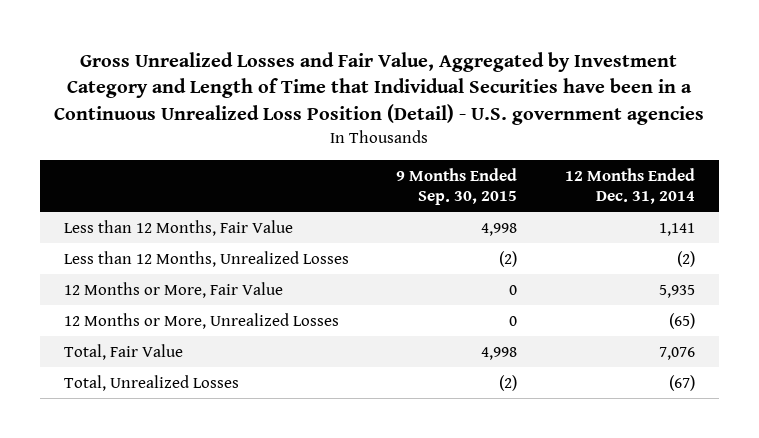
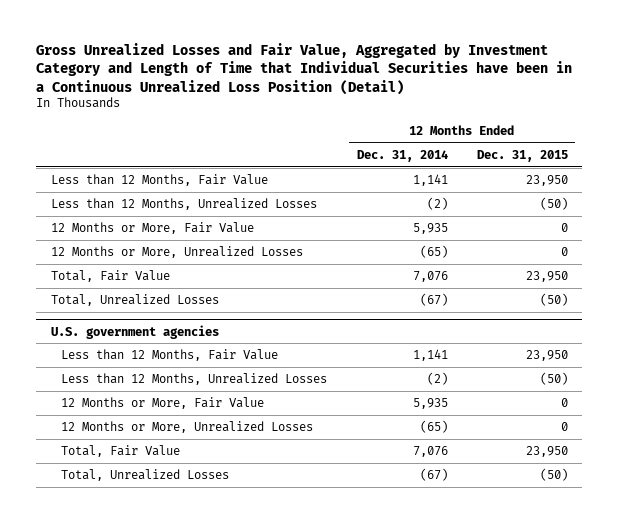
[54,51,705,125] Gross Unrealized Losses and Fair Value, Aggregated by Investment Category and Length of Time that Individual Securities have been in a Continuous Unrealized Loss Position (Detail) - U.S. government agencies -> [36,42,573,95] Gross Unrealized Losses and Fair Value, Aggregated by Investment Category and Length of Time that Individual Securities have been in a Continuous Unrealized Loss Position (Detail)
[396,167,518,205] 9 Months Ended Sep. 30, 2015 -> none
none -> [476,149,568,162] Dec. 31, 2015
none -> [50,324,219,339] U.S. government agencies
none -> [61,348,279,361] Less than 12 Months, Fair Value
none -> [61,372,328,385] Less than 12 Months, Unrealized Losses
none -> [61,396,265,409] 12 Months or More, Fair Value
none -> [61,420,314,433] 12 Months or More, Unrealized Losses
none -> [61,444,181,457] Total, Fair Value
none -> [61,468,230,481] Total, Unrealized Losses

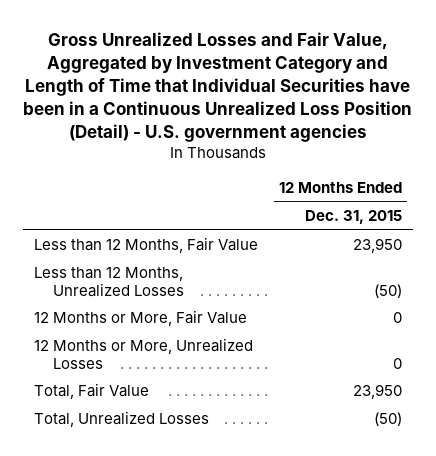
[36,42,573,95] Gross Unrealized Losses and Fair Value, Aggregated by Investment Category and Length of Time that Individual Securities have been in a Continuous Unrealized Loss Position (Detail) -> [22,32,412,143] Gross Unrealized Losses and Fair Value, Aggregated by Investment Category and Length of Time that Individual Securities have been in a Continuous Unrealized Loss Position (Detail) - U.S. government agencies
[356,149,448,162] Dec. 31, 2014 -> none
[50,324,219,339] U.S. government agencies -> none
[61,348,279,361] Less than 12 Months, Fair Value -> none
[61,372,328,385] Less than 12 Months, Unrealized Losses -> none
[61,396,265,409] 12 Months or More, Fair Value -> none
[61,420,314,433] 12 Months or More, Unrealized Losses -> none
[61,444,181,457] Total, Fair Value -> none
[61,468,230,481] Total, Unrealized Losses -> none

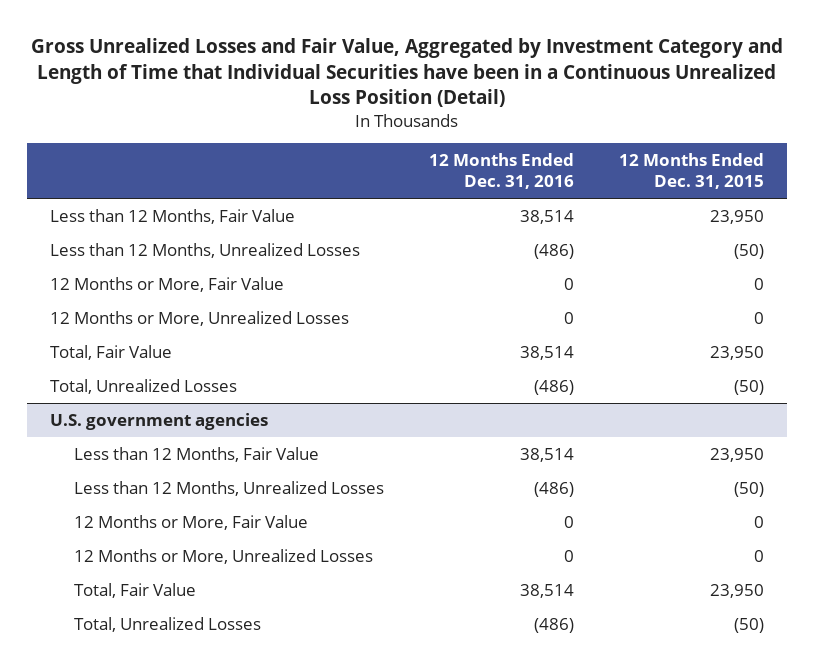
[22,32,412,143] Gross Unrealized Losses and Fair Value, Aggregated by Investment Category and Length of Time that Individual Securities have been in a Continuous Unrealized Loss Position (Detail) - U.S. government agencies -> [30,37,783,108] Gross Unrealized Losses and Fair Value, Aggregated by Investment Category and Length of Time that Individual Securities have been in a Continuous Unrealized Loss Position (Detail)
none -> [429,153,575,190] 12 Months Ended Dec. 31, 2016
none -> [49,412,268,430] U.S. government agencies
none -> [74,446,320,462] Less than 12 Months, Fair Value
none -> [74,480,385,496] Less than 12 Months, Unrealized Losses
none -> [74,514,309,530] 12 Months or More, Fair Value
none -> [74,548,374,564] 12 Months or More, Unrealized Losses
none -> [74,582,197,598] Total, Fair Value
none -> [74,616,262,632] Total, Unrealized Losses

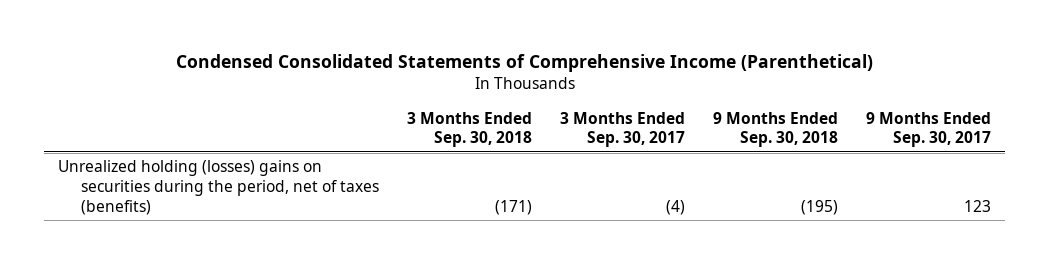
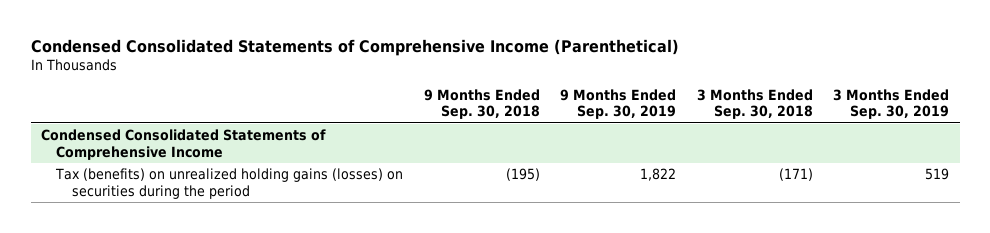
[559,111,685,148] 3 Months Ended Sep. 30, 2017 -> none
[865,111,991,148] 9 Months Ended Sep. 30, 2017 -> none
none -> [560,88,677,120] 9 Months Ended Sep. 30, 2019
none -> [833,88,950,120] 3 Months Ended Sep. 30, 2019
none -> [40,129,326,160] Condensed Consolidated Statements of Comprehensive Income
[58,160,379,216] Unrealized holding (losses) gains on securities during the period, net of taxes (benefits) -> [55,168,404,199] Tax (benefits) on unrealized holding gains (losses) on securities during the period

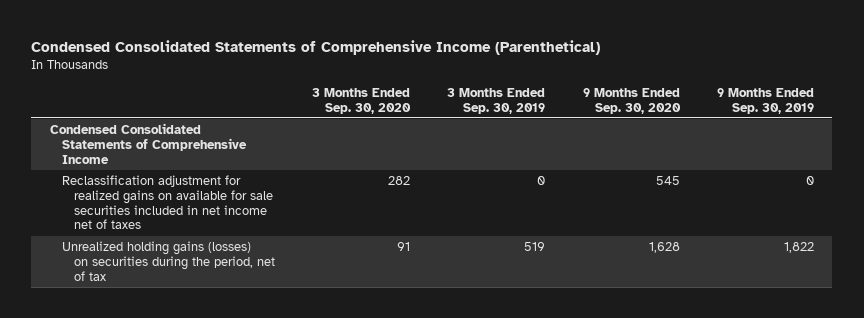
[423,88,540,120] 9 Months Ended Sep. 30, 2018 -> none
[696,88,813,120] 3 Months Ended Sep. 30, 2018 -> none
none -> [312,87,412,114] 3 Months Ended Sep. 30, 2020
none -> [582,87,681,114] 9 Months Ended Sep. 30, 2020
none -> [62,174,274,230] Reclassification adjustment for realized gains on available for sale securities included in net income net of taxes
[55,168,404,199] Tax (benefits) on unrealized holding gains (losses) on securities during the period -> [62,240,276,281] Unrealized holding gains (losses) on securities during the period, net of tax

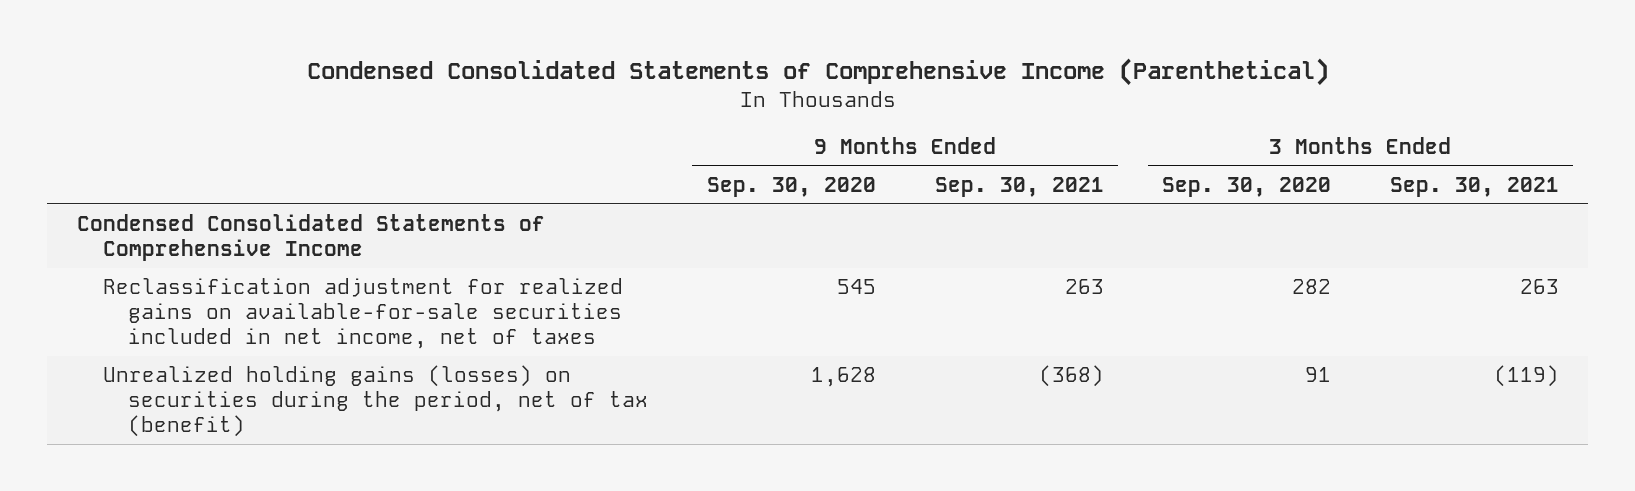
[447,87,546,114] 3 Months Ended Sep. 30, 2019 -> none
[716,87,814,114] 9 Months Ended Sep. 30, 2019 -> none
none -> [934,176,1104,197] Sep. 30, 2021
none -> [1389,176,1559,197] Sep. 30, 2021
[62,174,274,230] Reclassification adjustment for realized gains on available for sale securities included in net income net of taxes -> [102,278,623,349] Reclassification adjustment for realized gains on available-for-sale securities included in net income, net of taxes
[62,240,276,281] Unrealized holding gains (losses) on securities during the period, net of tax -> [102,365,649,437] Unrealized holding gains (losses) on securities during the period, net of tax (benefit)

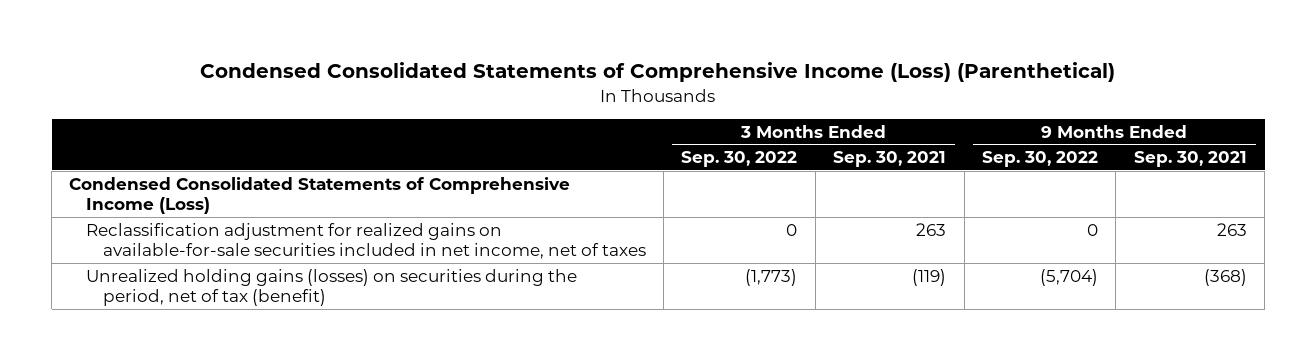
[306,58,1329,87] Condensed Consolidated Statements of Comprehensive Income (Parenthetical) -> [200,62,1116,83] Condensed Consolidated Statements of Comprehensive Income (Loss) (Parenthetical)
[707,176,877,197] Sep. 30, 2020 -> none
[1162,176,1332,197] Sep. 30, 2020 -> none
none -> [681,150,798,167] Sep. 30, 2022
none -> [981,150,1098,167] Sep. 30, 2022
[76,214,545,262] Condensed Consolidated Statements of Comprehensive Income -> [69,176,571,214] Condensed Consolidated Statements of Comprehensive Income (Loss)

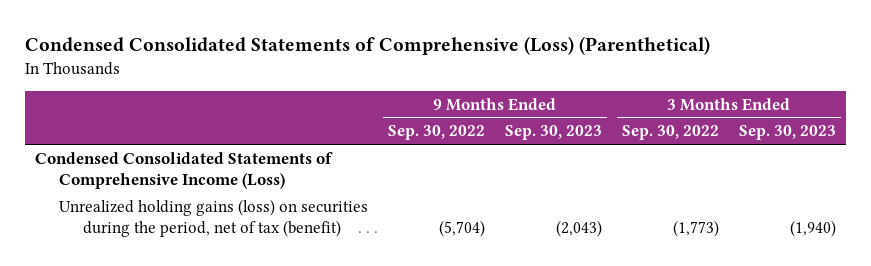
[200,62,1116,83] Condensed Consolidated Statements of Comprehensive Income (Loss) (Parenthetical) -> [25,36,711,56] Condensed Consolidated Statements of Comprehensive (Loss) (Parenthetical)
[833,150,947,167] Sep. 30, 2021 -> none
[1133,150,1247,167] Sep. 30, 2021 -> none
none -> [504,125,602,141] Sep. 30, 2023
none -> [738,125,836,141] Sep. 30, 2023
[85,222,646,259] Reclassification adjustment for realized gains on available-for-sale securities included in net income, net of taxes -> none
[85,268,577,306] Unrealized holding gains (losses) on securities during the period, net of tax (benefit) -> [58,198,368,237] Unrealized holding gains (loss) on securities during the period, net of tax (benefit)

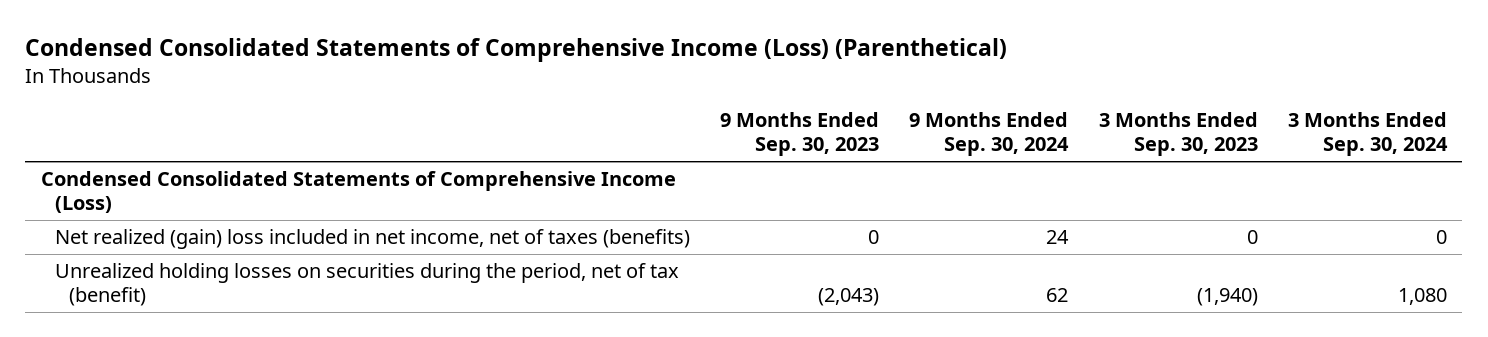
[25,36,711,56] Condensed Consolidated Statements of Comprehensive (Loss) (Parenthetical) -> [25,38,1008,63] Condensed Consolidated Statements of Comprehensive Income (Loss) (Parenthetical)
[387,125,485,141] Sep. 30, 2022 -> none
[621,125,719,141] Sep. 30, 2022 -> none
none -> [909,112,1070,157] 9 Months Ended Sep. 30, 2024
none -> [1288,112,1449,157] 3 Months Ended Sep. 30, 2024
none -> [54,229,690,250] Net realized (gain) loss included in net income, net of taxes (benefits)
[58,198,368,237] Unrealized holding gains (loss) on securities during the period, net of tax (benefit) -> [54,263,679,307] Unrealized holding losses on securities during the period, net of tax (benefit)

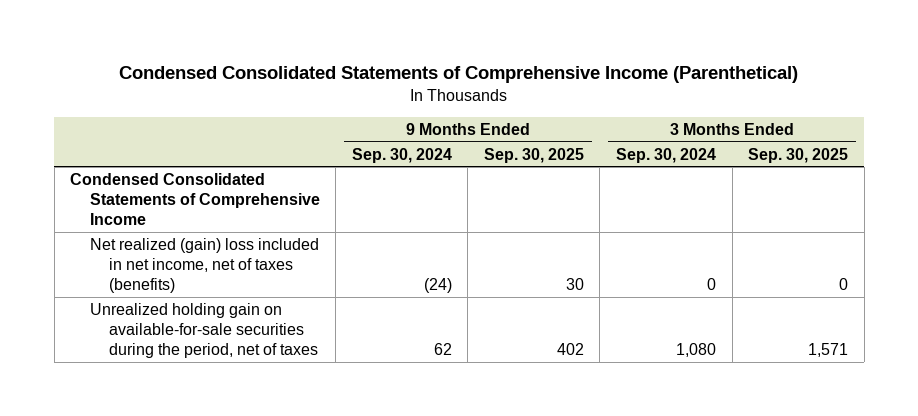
[25,38,1008,63] Condensed Consolidated Statements of Comprehensive Income (Loss) (Parenthetical) -> [119,66,799,84] Condensed Consolidated Statements of Comprehensive Income (Parenthetical)
[719,112,879,157] 9 Months Ended Sep. 30, 2023 -> none
[1098,112,1258,157] 3 Months Ended Sep. 30, 2023 -> none
none -> [483,147,584,163] Sep. 30, 2025
none -> [748,147,849,163] Sep. 30, 2025
[40,171,676,214] Condensed Consolidated Statements of Comprehensive Income (Loss) -> [70,172,320,226] Condensed Consolidated Statements of Comprehensive Income
[1046,230,1070,245] 24 -> [423,278,452,294] (24)
[54,263,679,307] Unrealized holding losses on securities during the period, net of tax (benefit) -> [89,302,319,359] Unrealized holding gain on available-for-sale securities during the period, net of taxes

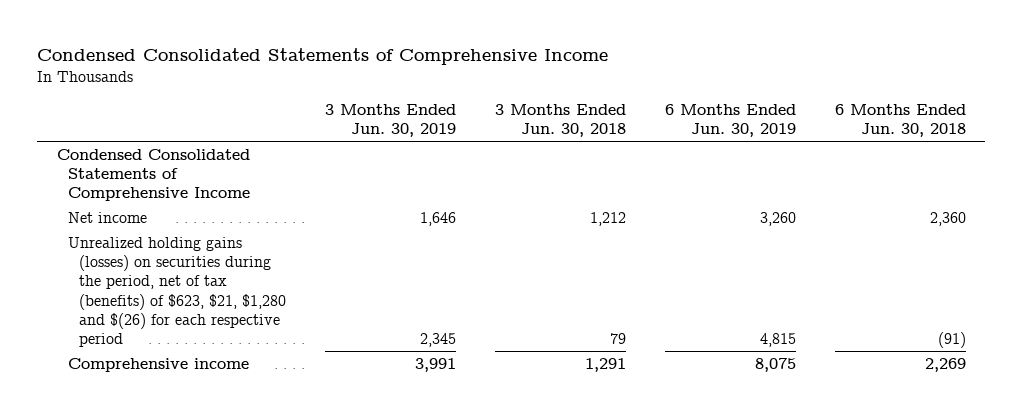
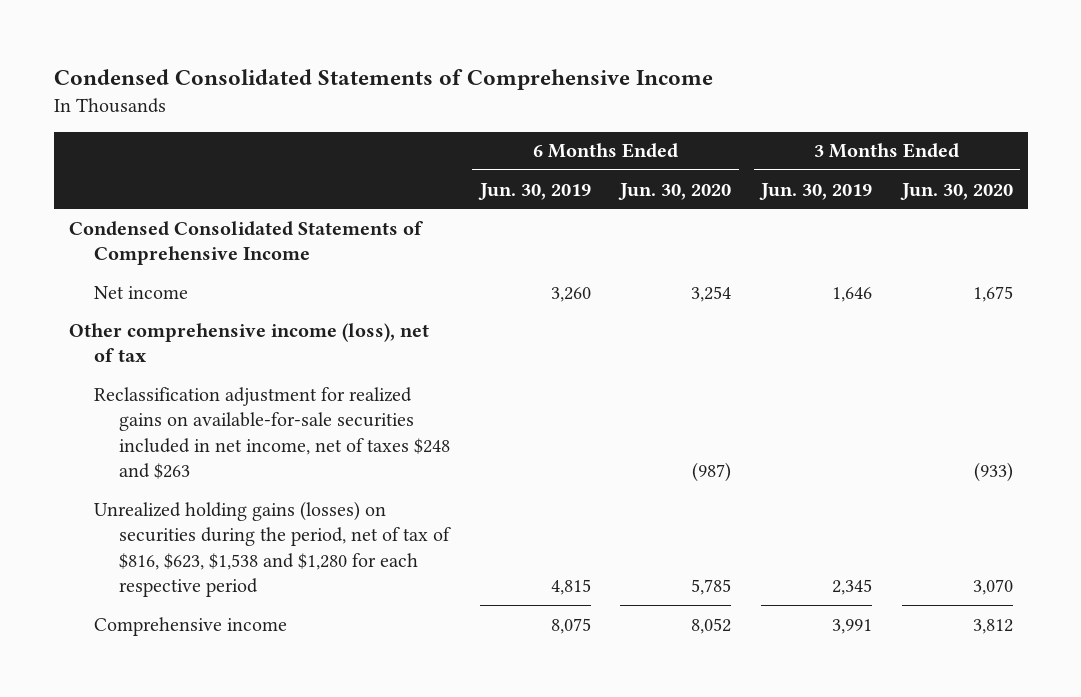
[494,104,626,138] 3 Months Ended Jun. 30, 2018 -> none
[834,104,966,138] 6 Months Ended Jun. 30, 2018 -> none
none -> [618,182,732,200] Jun. 30, 2020
none -> [899,182,1013,200] Jun. 30, 2020
none -> [68,322,429,363] Other comprehensive income (loss), net of tax
none -> [93,386,450,480] Reclassification adjustment for realized gains on available-for-sale securities included in net income, net of taxes $248 and $263
[67,236,286,348] Unrealized holding gains (losses) on securities during the period, net of tax (benefits) of $623, $21, $1,280 and $(26) for each respective period -> [93,500,451,598] Unrealized holding gains (losses) on securities during the period, net of tax of $816, $623, $1,538 and $1,280 for each respective period

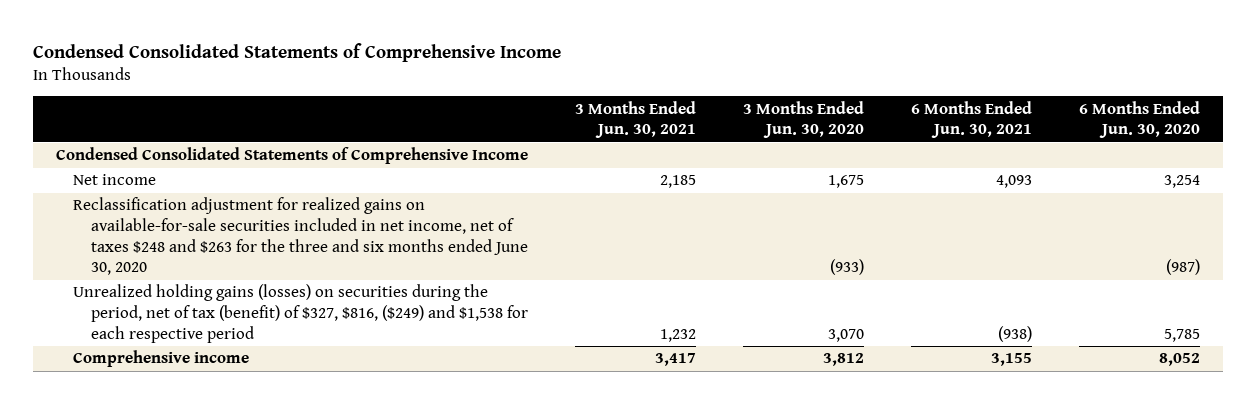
[477,182,591,200] Jun. 30, 2019 -> none
[759,182,873,200] Jun. 30, 2019 -> none
none -> [575,100,697,139] 3 Months Ended Jun. 30, 2021
none -> [910,100,1032,139] 6 Months Ended Jun. 30, 2021
[68,322,429,363] Other comprehensive income (loss), net of tax -> none
[93,386,450,480] Reclassification adjustment for realized gains on available-for-sale securities included in net income, net of taxes $248 and $263 -> [73,197,528,276] Reclassification adjustment for realized gains on available-for-sale securities included in net income, net of taxes $248 and $263 for the three and six months ended June 30, 2020
[93,500,451,598] Unrealized holding gains (losses) on securities during the period, net of tax of $816, $623, $1,538 and $1,280 for each respective period -> [73,284,528,343] Unrealized holding gains (losses) on securities during the period, net of tax (benefit) of $327, $816, ($249) and $1,538 for each respective period

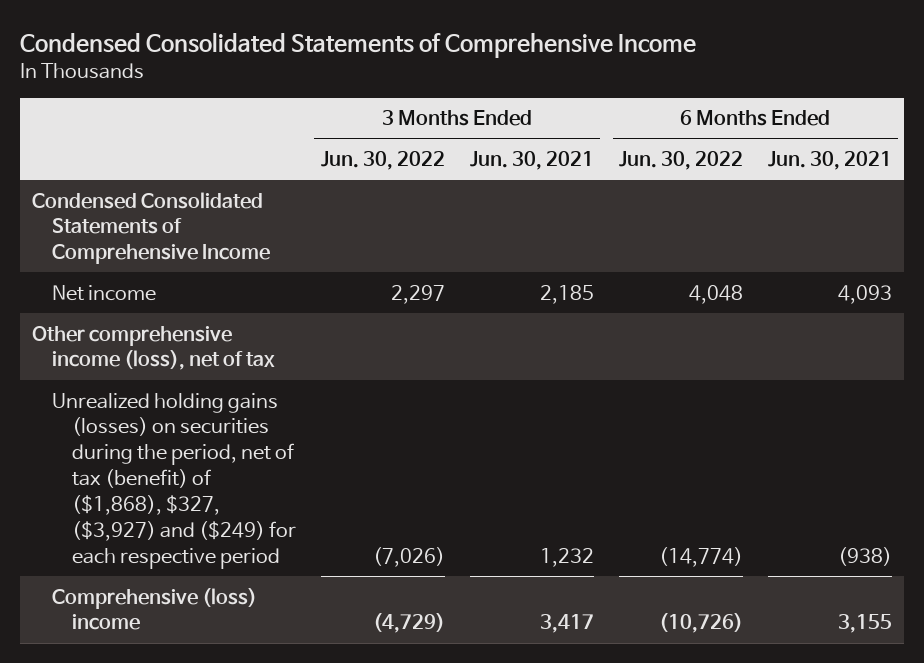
[743,100,865,139] 3 Months Ended Jun. 30, 2020 -> none
[1078,100,1200,139] 6 Months Ended Jun. 30, 2020 -> none
none -> [320,150,445,170] Jun. 30, 2022
none -> [618,150,743,170] Jun. 30, 2022
[73,197,528,276] Reclassification adjustment for realized gains on available-for-sale securities included in net income, net of taxes $248 and $263 for the three and six months ended June 30, 2020 -> none
none -> [32,325,276,371] Other comprehensive income (loss), net of tax
[73,284,528,343] Unrealized holding gains (losses) on securities during the period, net of tax (benefit) of $327, $816, ($249) and $1,538 for each respective period -> [52,392,296,569] Unrealized holding gains (losses) on securities during the period, net of tax (benefit) of ($1,868), $327, ($3,927) and ($249) for each respective period
[73,350,250,368] Comprehensive income -> [52,587,258,631] Comprehensive (loss) income

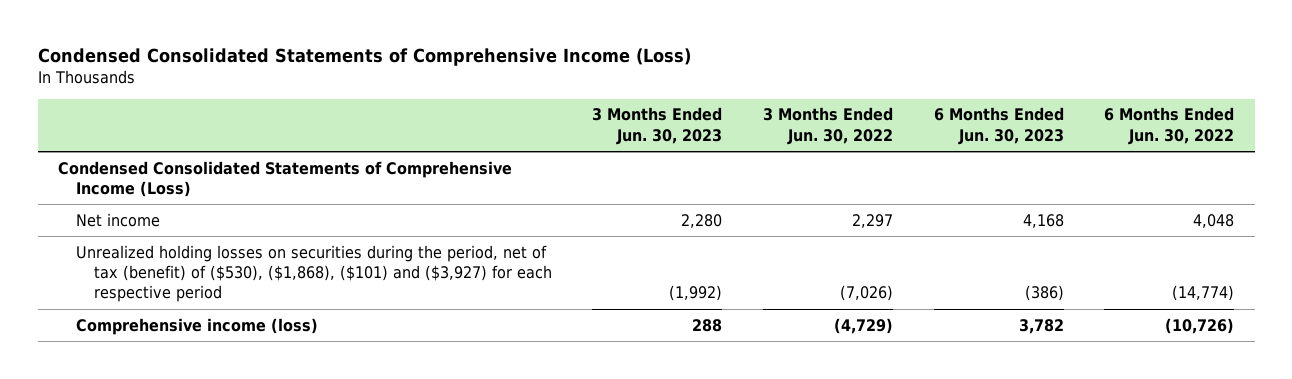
[19,31,696,58] Condensed Consolidated Statements of Comprehensive Income -> [37,47,691,66] Condensed Consolidated Statements of Comprehensive Income (Loss)
[469,150,594,170] Jun. 30, 2021 -> none
[767,150,892,170] Jun. 30, 2021 -> none
none -> [592,107,723,145] 3 Months Ended Jun. 30, 2023
none -> [933,107,1064,145] 6 Months Ended Jun. 30, 2023
[32,191,271,265] Condensed Consolidated Statements of Comprehensive Income -> [57,160,512,198] Condensed Consolidated Statements of Comprehensive Income (Loss)
[32,325,276,371] Other comprehensive income (loss), net of tax -> none
[52,392,296,569] Unrealized holding gains (losses) on securities during the period, net of tax (benefit) of ($1,868), $327, ($3,927) and ($249) for each respective period -> [75,244,552,303] Unrealized holding losses on securities during the period, net of tax (benefit) of ($530), ($1,868), ($101) and ($3,927) for each respective period
[52,587,258,631] Comprehensive (loss) income -> [75,317,318,335] Comprehensive income (loss)

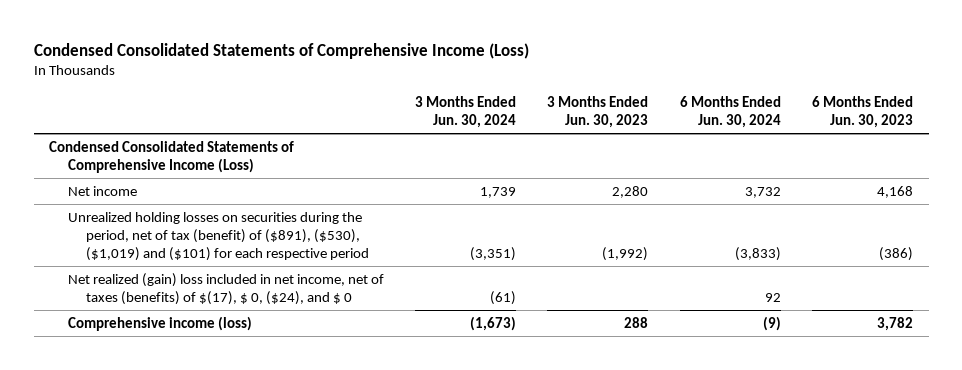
[763,107,894,145] 3 Months Ended Jun. 30, 2022 -> none
[1104,107,1235,145] 6 Months Ended Jun. 30, 2022 -> none
none -> [415,95,517,128] 3 Months Ended Jun. 30, 2024
none -> [679,95,781,128] 6 Months Ended Jun. 30, 2024
[75,244,552,303] Unrealized holding losses on securities during the period, net of tax (benefit) of ($530), ($1,868), ($101) and ($3,927) for each respective period -> [67,211,370,261] Unrealized holding losses on securities during the period, net of tax (benefit) of ($891), ($530), ($1,019) and ($101) for each respective period
none -> [67,272,384,305] Net realized (gain) loss included in net income, net of taxes (benefits) of $(17), $ 0, ($24), and $ 0

